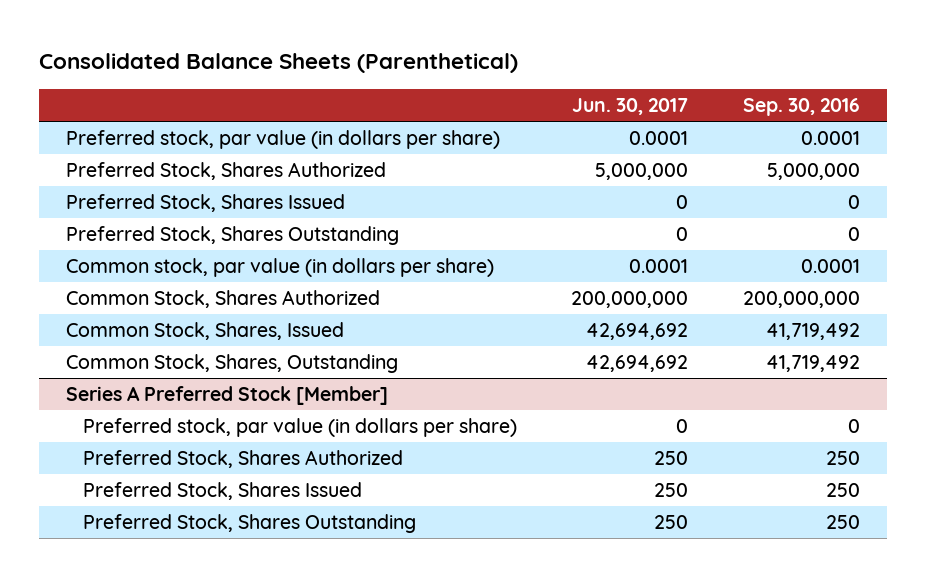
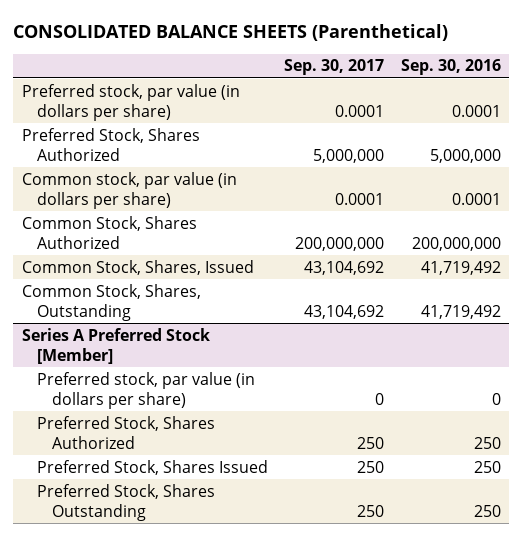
[38,53,518,74] Consolidated Balance Sheets (Parenthetical) -> [13,23,449,41] CONSOLIDATED BALANCE SHEETS (Parenthetical)
[572,97,689,115] Jun. 30, 2017 -> none
none -> [284,59,385,76] Sep. 30, 2017
[65,194,345,213] Preferred Stock, Shares Issued -> none
[65,226,399,246] Preferred Stock, Shares Outstanding -> none

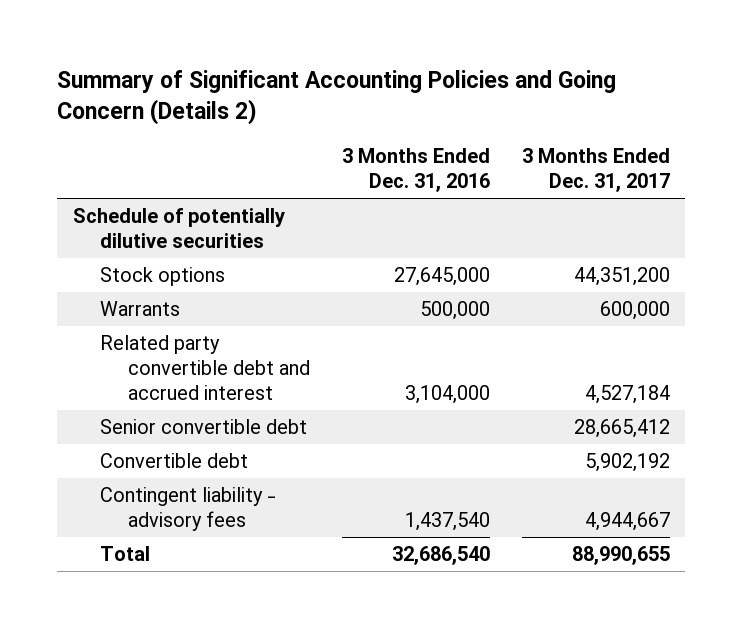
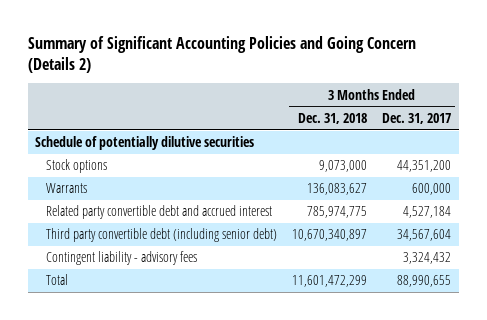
[341,148,490,193] 3 Months Ended Dec. 31, 2016 -> none
none -> [298,112,368,124] Dec. 31, 2018
[100,453,249,469] Convertible debt -> none
[100,419,308,435] Senior convertible debt -> [46,228,278,243] Third party convertible debt (including senior debt)
[573,419,670,439] 28,665,412 -> [397,229,452,242] 34,567,604
[584,512,670,532] 4,944,667 -> [403,252,452,265] 3,324,432

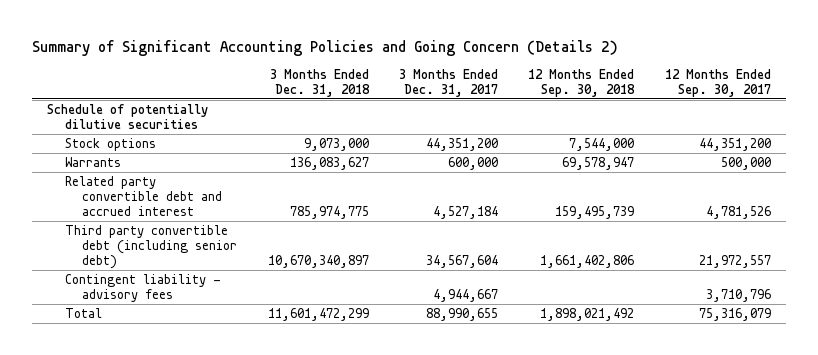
none -> [528,68,636,97] 12 Months Ended Sep. 30, 2018
none -> [664,68,771,97] 12 Months Ended Sep. 30, 2017
[403,252,452,265] 3,324,432 -> [433,288,499,302] 4,944,667

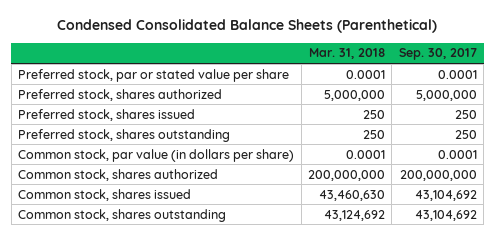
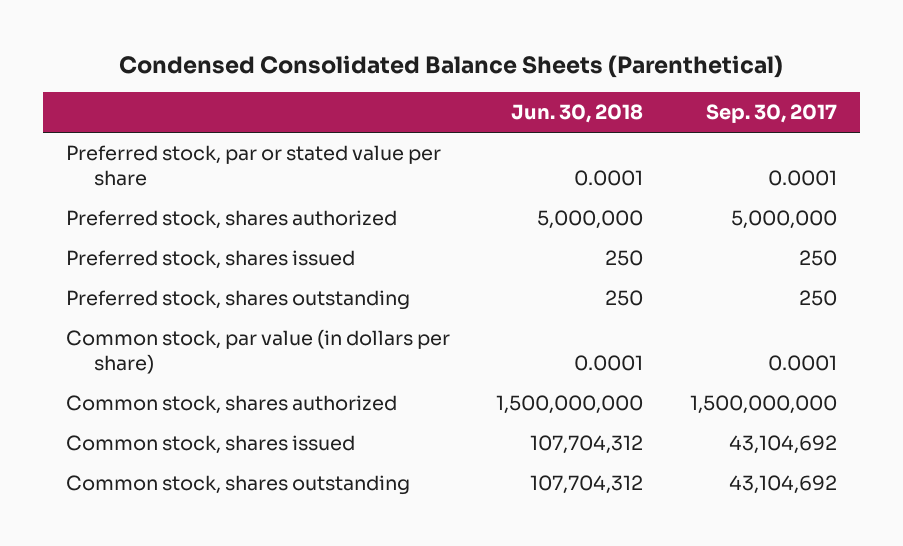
[308,48,385,60] Mar. 31, 2018 -> none
none -> [511,104,644,124] Jun. 30, 2018
[399,169,477,181] 200,000,000 -> [689,394,837,414] 1,500,000,000

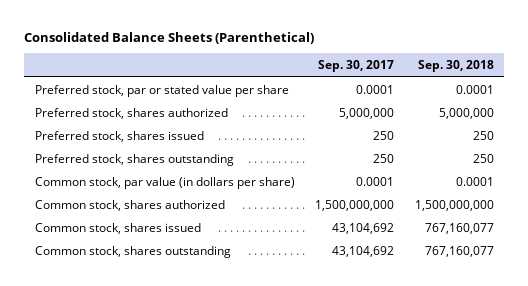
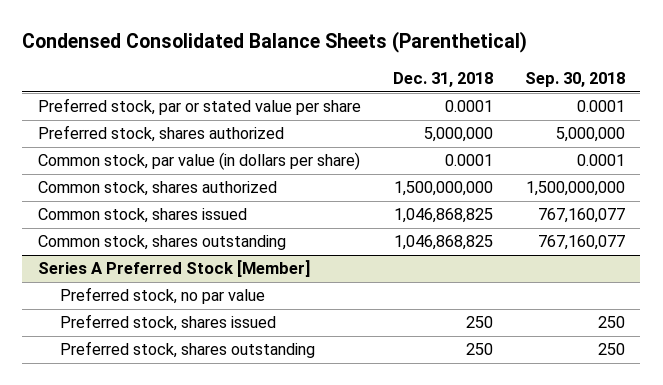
[24,31,315,44] Consolidated Balance Sheets (Parenthetical) -> [22,31,528,54] Condensed Consolidated Balance Sheets (Parenthetical)
[318,59,395,72] Sep. 30, 2017 -> none
none -> [392,72,493,88] Dec. 31, 2018
[34,130,204,142] Preferred stock, shares issued -> none
[34,153,234,166] Preferred stock, shares outstanding -> none
none -> [38,260,311,278] Series A Preferred Stock [Member]
none -> [59,287,265,305] Preferred stock, no par value
none -> [59,314,276,332] Preferred stock, shares issued
none -> [59,341,315,359] Preferred stock, shares outstanding

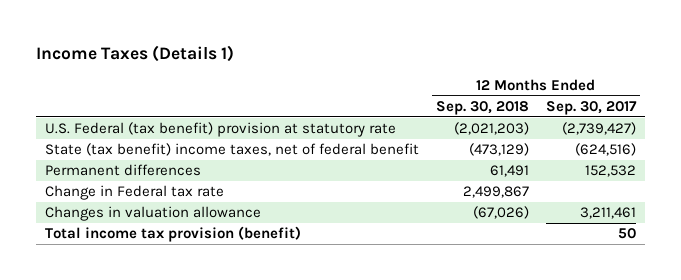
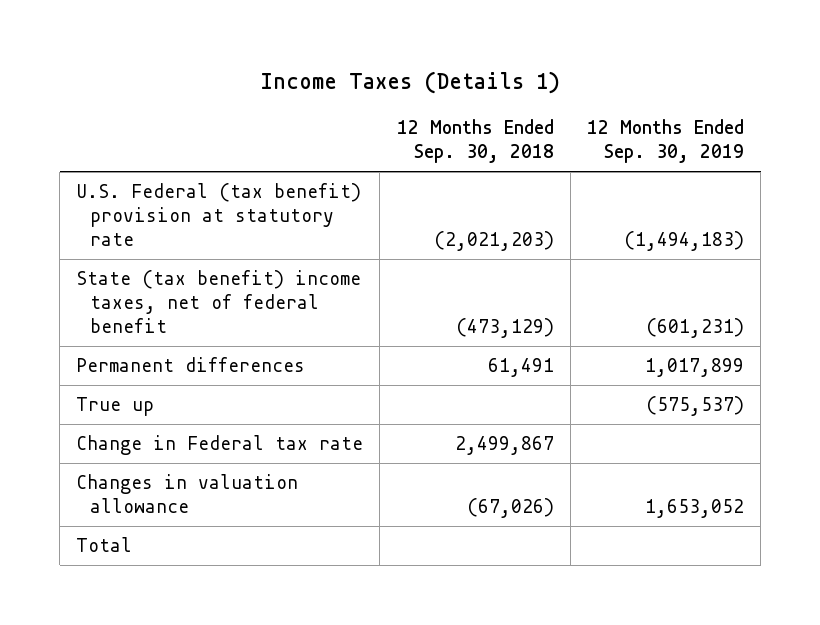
[546,100,638,115] Sep. 30, 2017 -> none
none -> [586,119,744,164] 12 Months Ended Sep. 30, 2019
none -> [76,397,155,417] True up
[44,226,301,243] Total income tax provision (benefit) -> [76,537,133,553] Total

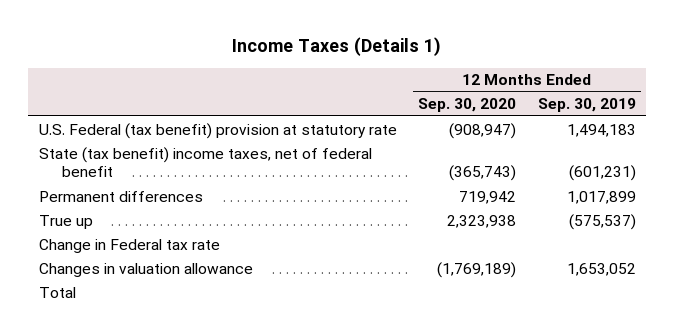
[396,119,554,164] 12 Months Ended Sep. 30, 2018 -> none
none -> [418,98,517,113] Sep. 30, 2020
[623,230,744,251] (1,494,183) -> [566,123,636,137] 1,494,183

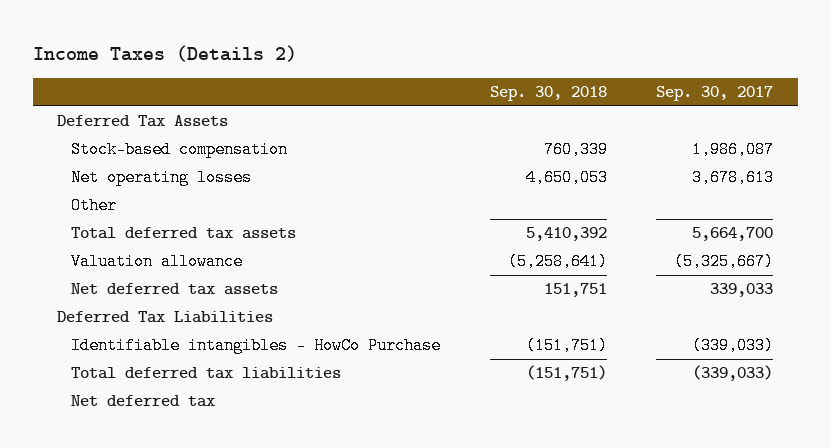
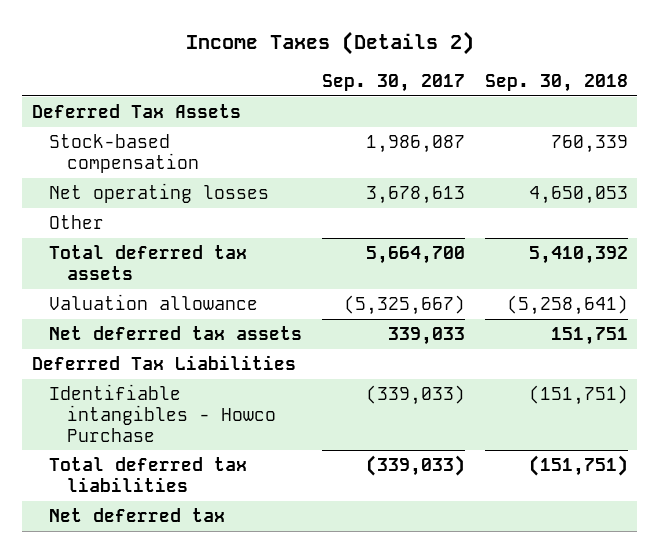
[70,337,441,355] Identifiable intangibles - HowCo Purchase -> [49,383,276,442] Identifiable intangibles - Howco Purchase

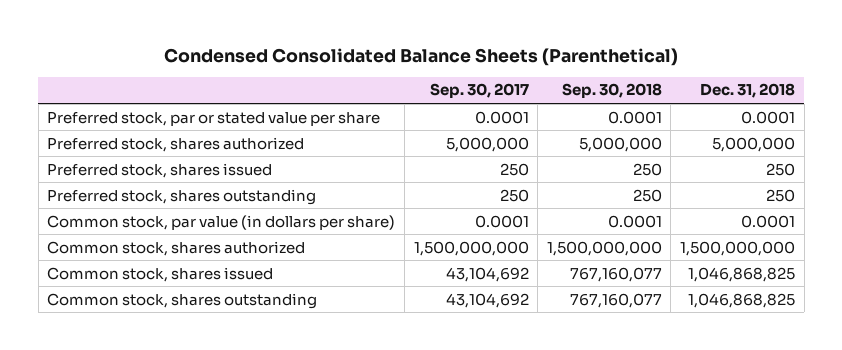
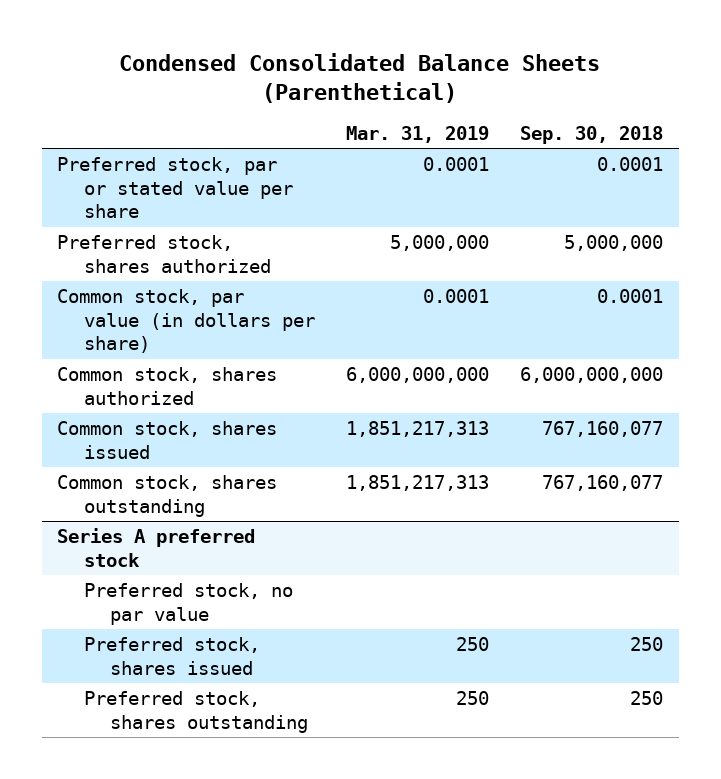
[429,83,529,99] Sep. 30, 2017 -> none
[699,83,795,99] Dec. 31, 2018 -> none
none -> [346,125,490,143] Mar. 31, 2019
[47,162,273,178] Preferred stock, shares issued -> none
[47,188,317,205] Preferred stock, shares outstanding -> none
[546,240,662,256] 1,500,000,000 -> [520,366,664,383] 6,000,000,000
none -> [57,527,256,567] Series A preferred stock
none -> [83,582,293,625] Preferred stock, no par value
none -> [83,636,260,675] Preferred stock, shares issued
none -> [83,690,309,733] Preferred stock, shares outstanding

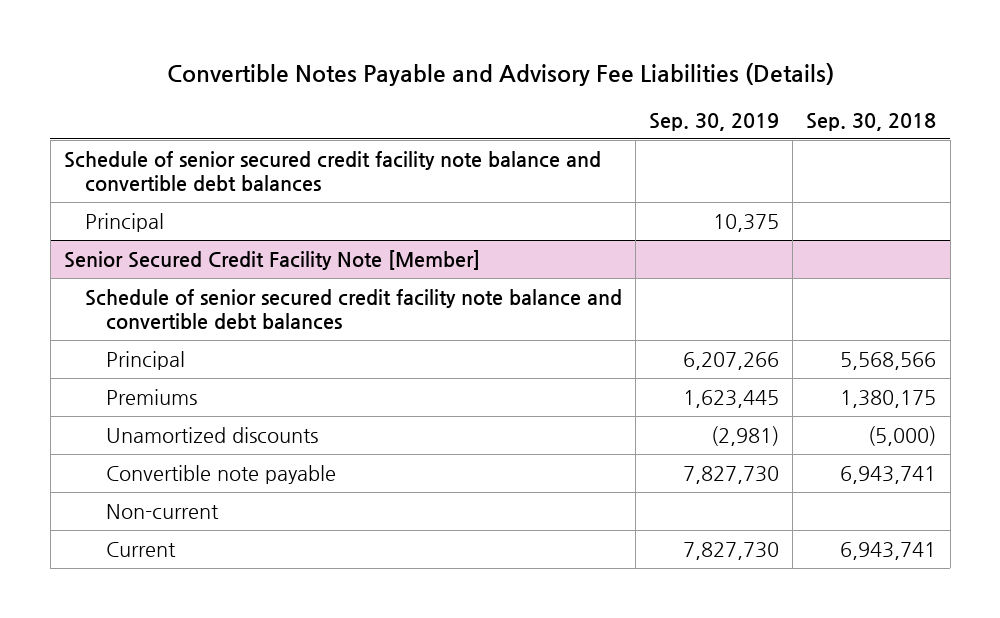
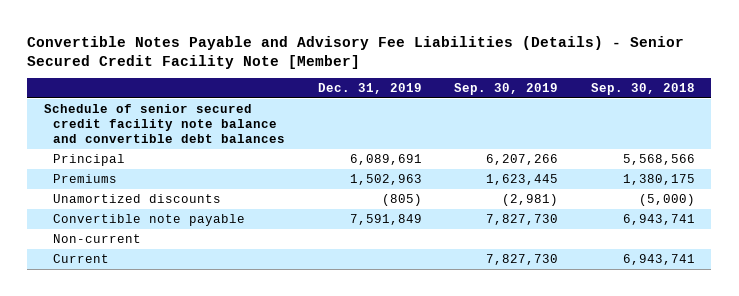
[167,63,835,87] Convertible Notes Payable and Advisory Fee Liabilities (Details) -> [27,35,685,69] Convertible Notes Payable and Advisory Fee Liabilities (Details) - Senior Secured Credit Facility Note [Member]
none -> [317,83,422,95] Dec. 31, 2019
[84,212,164,232] Principal -> none
[63,249,480,270] Senior Secured Credit Facility Note [Member] -> none
[84,288,622,331] Schedule of senior secured credit facility note balance and convertible debt balances -> none

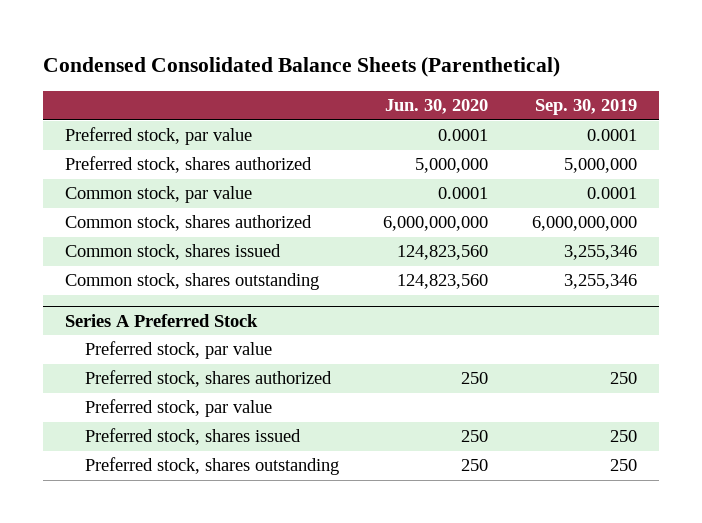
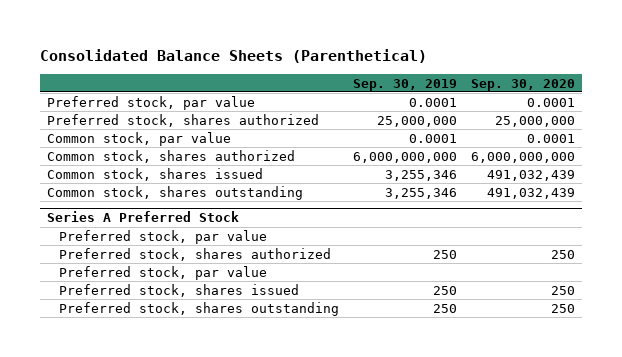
[43,57,561,78] Condensed Consolidated Balance Sheets (Parenthetical) -> [40,48,428,63] Consolidated Balance Sheets (Parenthetical)
[384,99,488,115] Jun. 30, 2020 -> none
none -> [470,78,575,91] Sep. 30, 2020
[563,158,637,174] 5,000,000 -> [376,115,457,127] 25,000,000

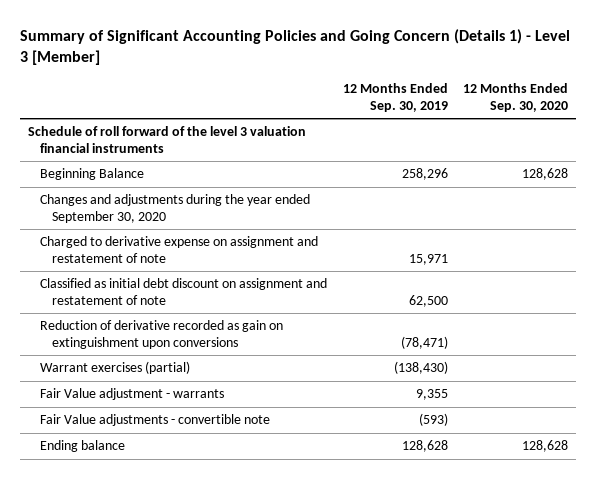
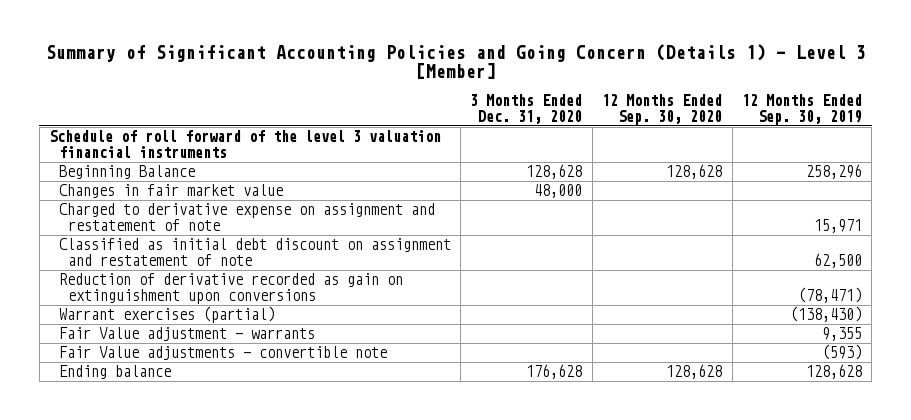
none -> [470,94,583,124] 3 Months Ended Dec. 31, 2020
[39,194,310,223] Changes and adjustments during the year ended September 30, 2020 -> [58,184,283,199] Changes in fair market value

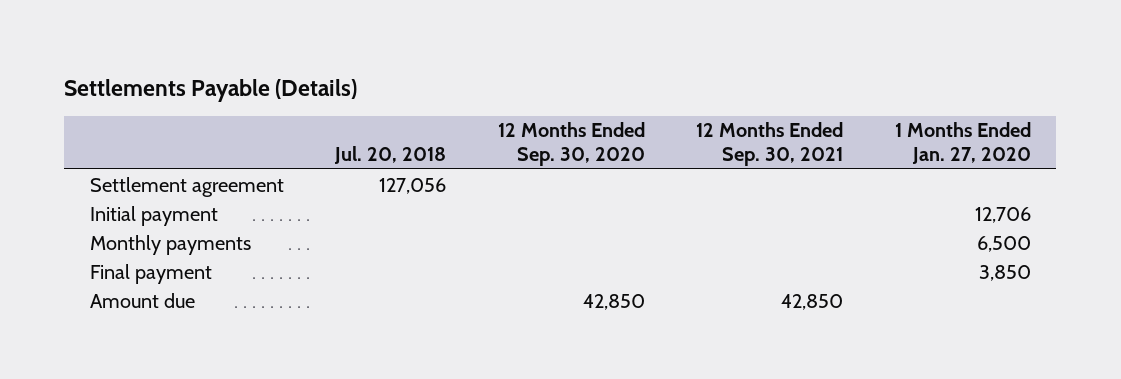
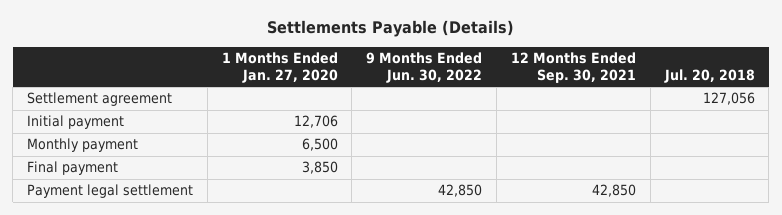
[497,122,645,167] 12 Months Ended Sep. 30, 2020 -> none
none -> [366,52,483,83] 9 Months Ended Jun. 30, 2022
[90,234,252,255] Monthly payments -> [26,138,138,153] Monthly payment
[90,292,196,308] Amount due -> [26,184,193,199] Payment legal settlement

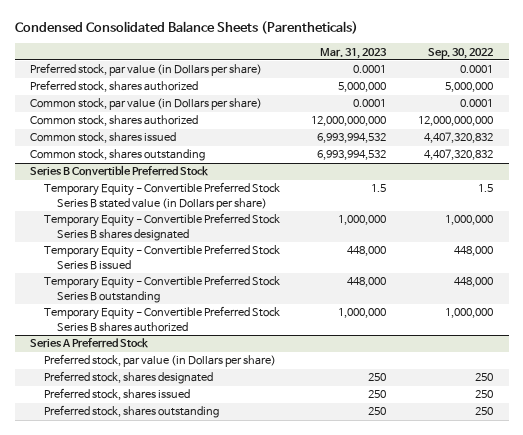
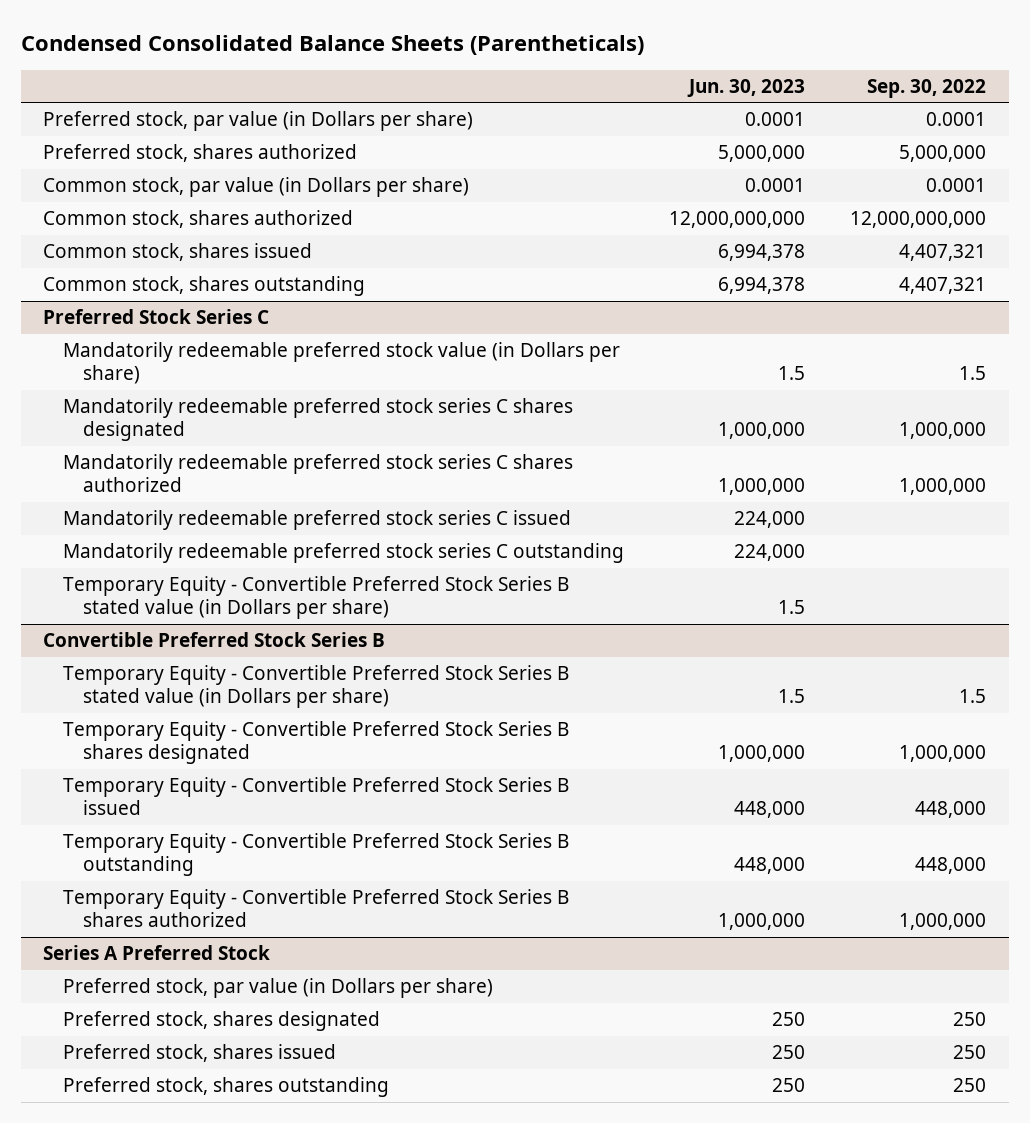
[320,47,388,59] Mar. 31, 2023 -> none
none -> [687,79,806,98] Jun. 30, 2023
[424,132,494,144] 4,407,320,832 -> [899,244,987,262] 4,407,321
[424,149,494,161] 4,407,320,832 -> [899,277,987,295] 4,407,321
none -> [43,309,270,325] Preferred Stock Series C
none -> [63,342,621,385] Mandatorily redeemable preferred stock value (in Dollars per share)
none -> [63,398,574,442] Mandatorily redeemable preferred stock series C shares designated
none -> [63,454,574,493] Mandatorily redeemable preferred stock series C shares authorized
none -> [63,510,572,531] Mandatorily redeemable preferred stock series C issued
none -> [63,543,625,564] Mandatorily redeemable preferred stock series C outstanding
none -> [63,576,570,620] Temporary Equity - Convertible Preferred Stock Series B stated value (in Dollars per share)
[30,165,210,177] Series B Convertible Preferred Stock -> [43,632,386,648] Convertible Preferred Stock Series B

